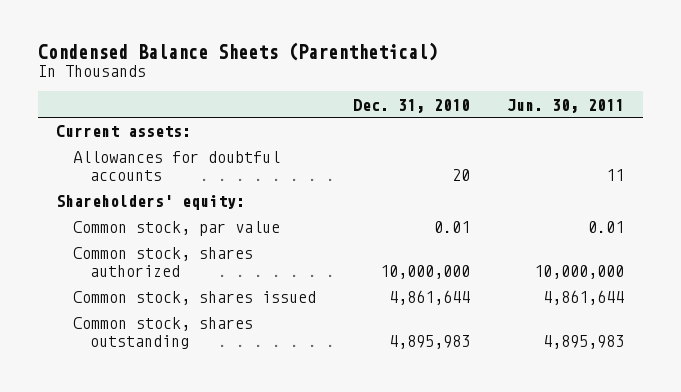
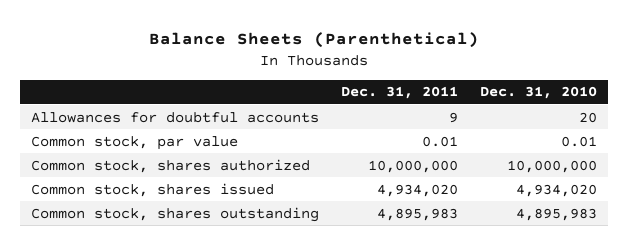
[37,42,438,62] Condensed Balance Sheets (Parenthetical) -> [149,31,480,48] Balance Sheets (Parenthetical)
[507,98,625,113] Jun. 30, 2011 -> none
none -> [341,86,459,100] Dec. 31, 2011
[56,125,192,138] Current assets: -> none
[56,195,246,211] Shareholders' equity: -> none
[389,290,471,306] 4,861,644 -> [516,183,598,197] 4,934,020

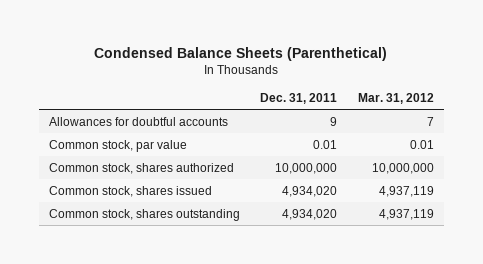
[149,31,480,48] Balance Sheets (Parenthetical) -> [94,46,388,61] Condensed Balance Sheets (Parenthetical)
[480,86,598,100] Dec. 31, 2010 -> none
none -> [357,92,434,104] Mar. 31, 2012
[377,207,459,221] 4,895,983 -> [282,208,338,220] 4,934,020

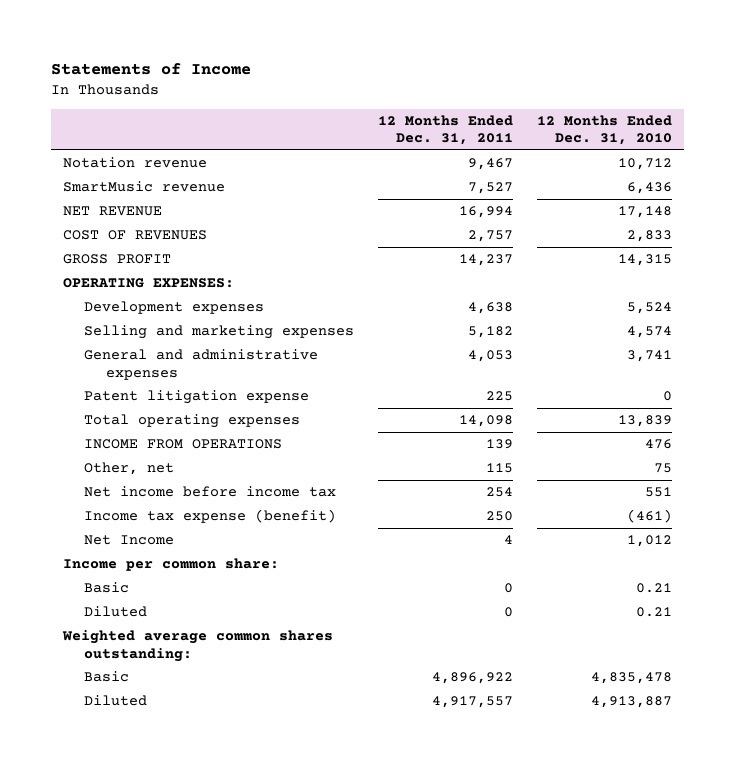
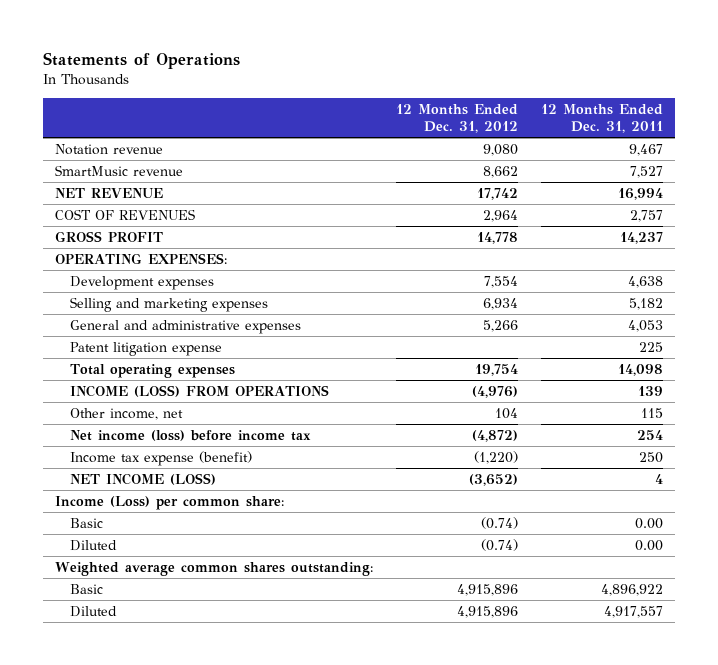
[50,62,251,75] Statements of Income -> [42,51,240,69] Statements of Operations
[537,114,673,146] 12 Months Ended Dec. 31, 2010 -> none
none -> [396,103,519,134] 12 Months Ended Dec. 31, 2012
[84,439,283,450] INCOME FROM OPERATIONS -> [70,384,330,397] INCOME (LOSS) FROM OPERATIONS
[84,462,175,476] Other, net -> [70,407,184,420] Other income, net
[84,486,337,498] Net income before income tax -> [70,429,312,441] Net income (loss) before income tax
[84,535,175,546] Net Income -> [70,472,217,485] NET INCOME (LOSS)
[62,558,279,572] Income per common share: -> [54,495,284,510] Income (Loss) per common share:
[504,583,514,594] 0 -> [635,517,664,529] 0.00
[504,607,514,618] 0 -> [635,539,664,551] 0.00

